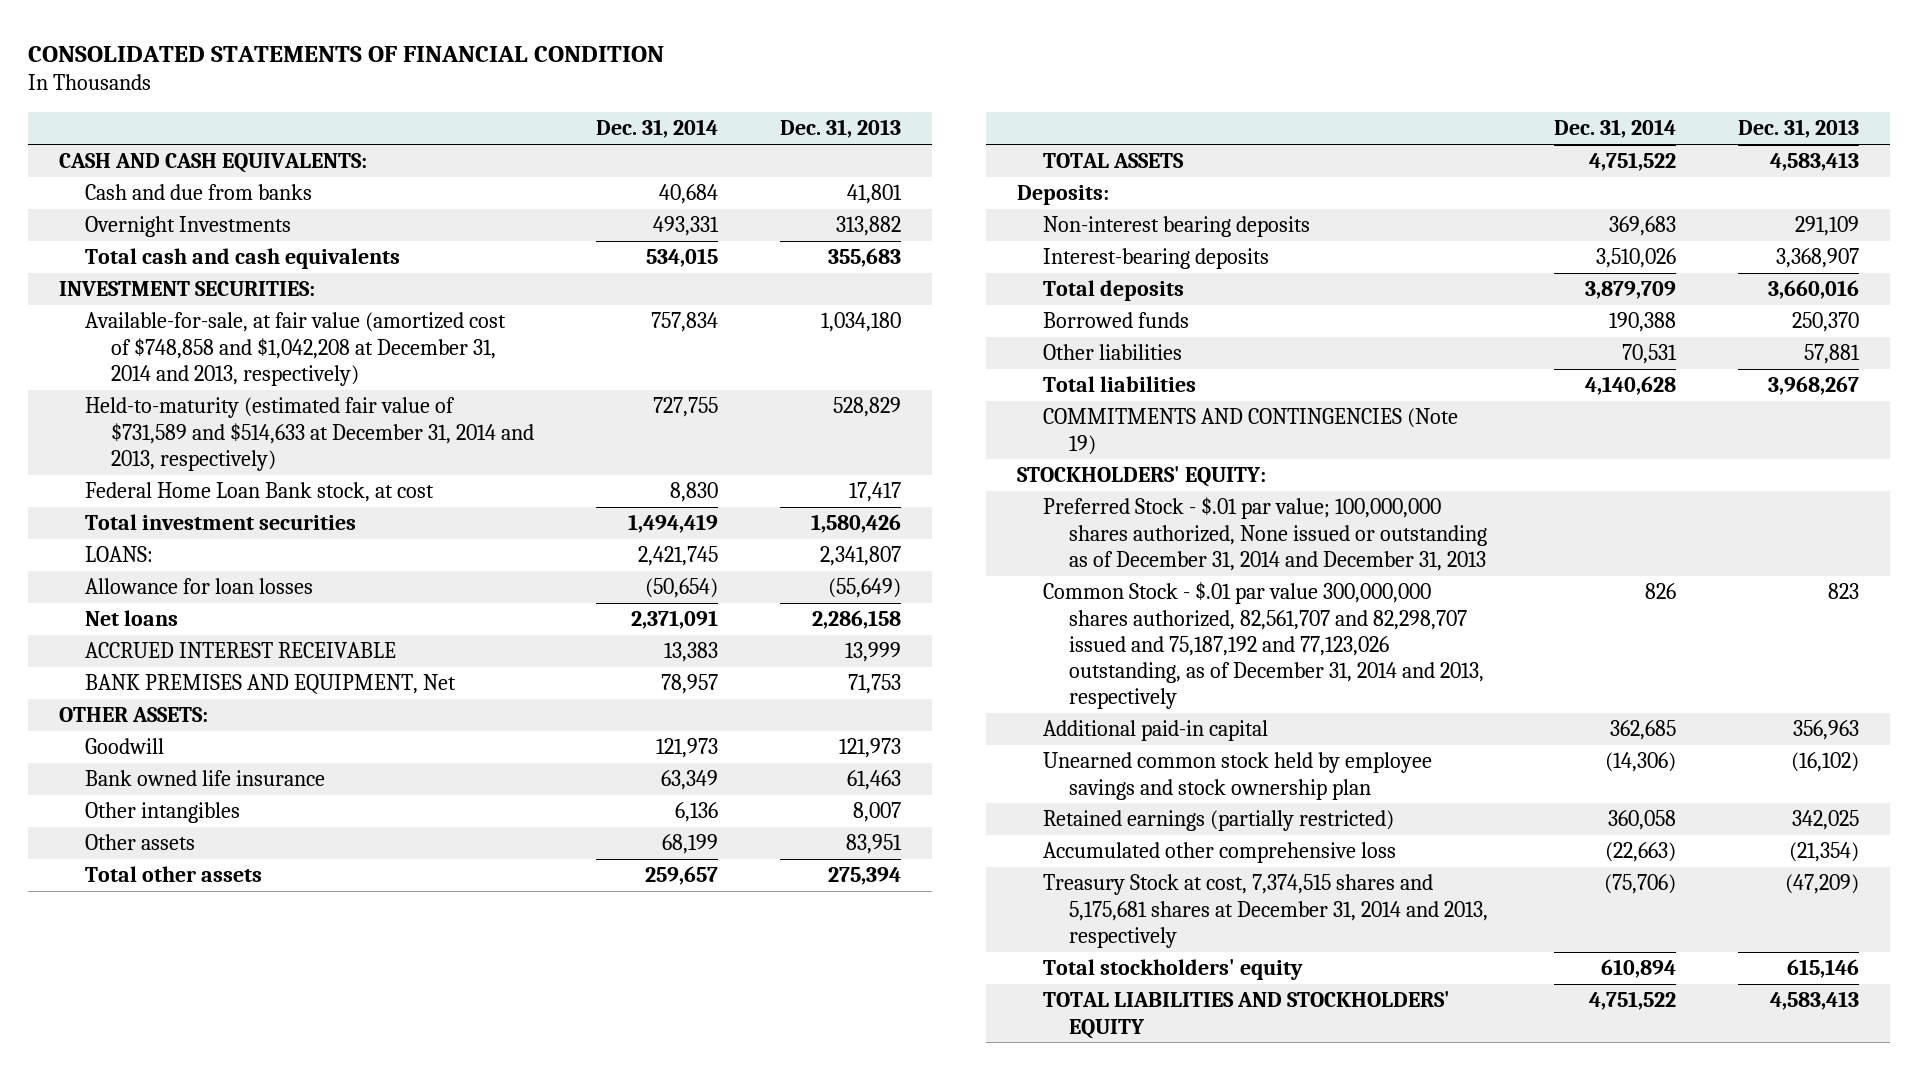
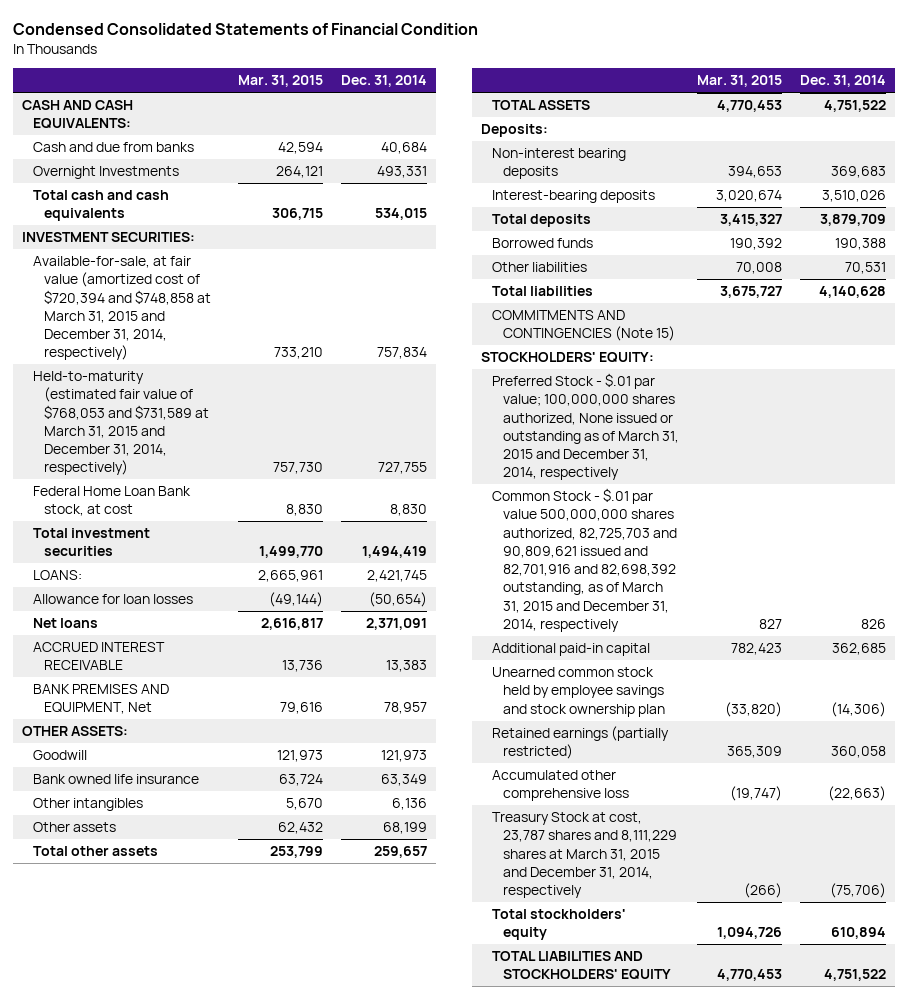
[28,45,665,62] CONSOLIDATED STATEMENTS OF FINANCIAL CONDITION -> [13,22,479,35] Condensed Consolidated Statements of Financial Condition
[780,119,902,139] Dec. 31, 2013 -> none
none -> [238,75,324,88] Mar. 31, 2015
[85,312,507,386] Available-for-sale, at fair value (amortized cost of $748,858 and $1,042,208 at December 31, 2014 and 2013, respectively) -> [33,256,212,361] Available-for-sale, at fair value (amortized cost of $720,394 and $748,858 at March 31, 2015 and December 31, 2014, respectively)
[85,397,534,471] Held-to-maturity (estimated fair value of $731,589 and $514,633 at December 31, 2014 and 2013, respectively) -> [33,371,210,476] Held-to-maturity (estimated fair value of $768,053 and $731,589 at March 31, 2015 and December 31, 2014, respectively)
[1042,408,1458,455] COMMITMENTS AND CONTINGENCIES (Note 19) -> [491,310,675,342] COMMITMENTS AND CONTINGENCIES (Note 15)
[1042,497,1487,571] Preferred Stock - $.01 par value; 100,000,000 shares authorized, None issued or outstanding as of December 31, 2014 and December 31, 2013 -> [491,373,679,481] Preferred Stock - $.01 par value; 100,000,000 shares authorized, None issued or outstanding as of March 31, 2015 and December 31, 2014, respectively
[1042,582,1484,709] Common Stock - $.01 par value 300,000,000 shares authorized, 82,561,707 and 82,298,707 issued and 75,187,192 and 77,123,026 outstanding, as of December 31, 2014 and 2013, respectively -> [491,488,677,632] Common Stock - $.01 par value 500,000,000 shares authorized, 82,725,703 and 90,809,621 issued and 82,701,916 and 82,698,392 outstanding, as of March 31, 2015 and December 31, 2014, respectively
[1042,874,1488,948] Treasury Stock at cost, 7,374,515 shares and 5,175,681 shares at December 31, 2014 and 2013, respectively -> [491,812,677,899] Treasury Stock at cost, 23,787 shares and 8,111,229 shares at March 31, 2015 and December 31, 2014, respectively

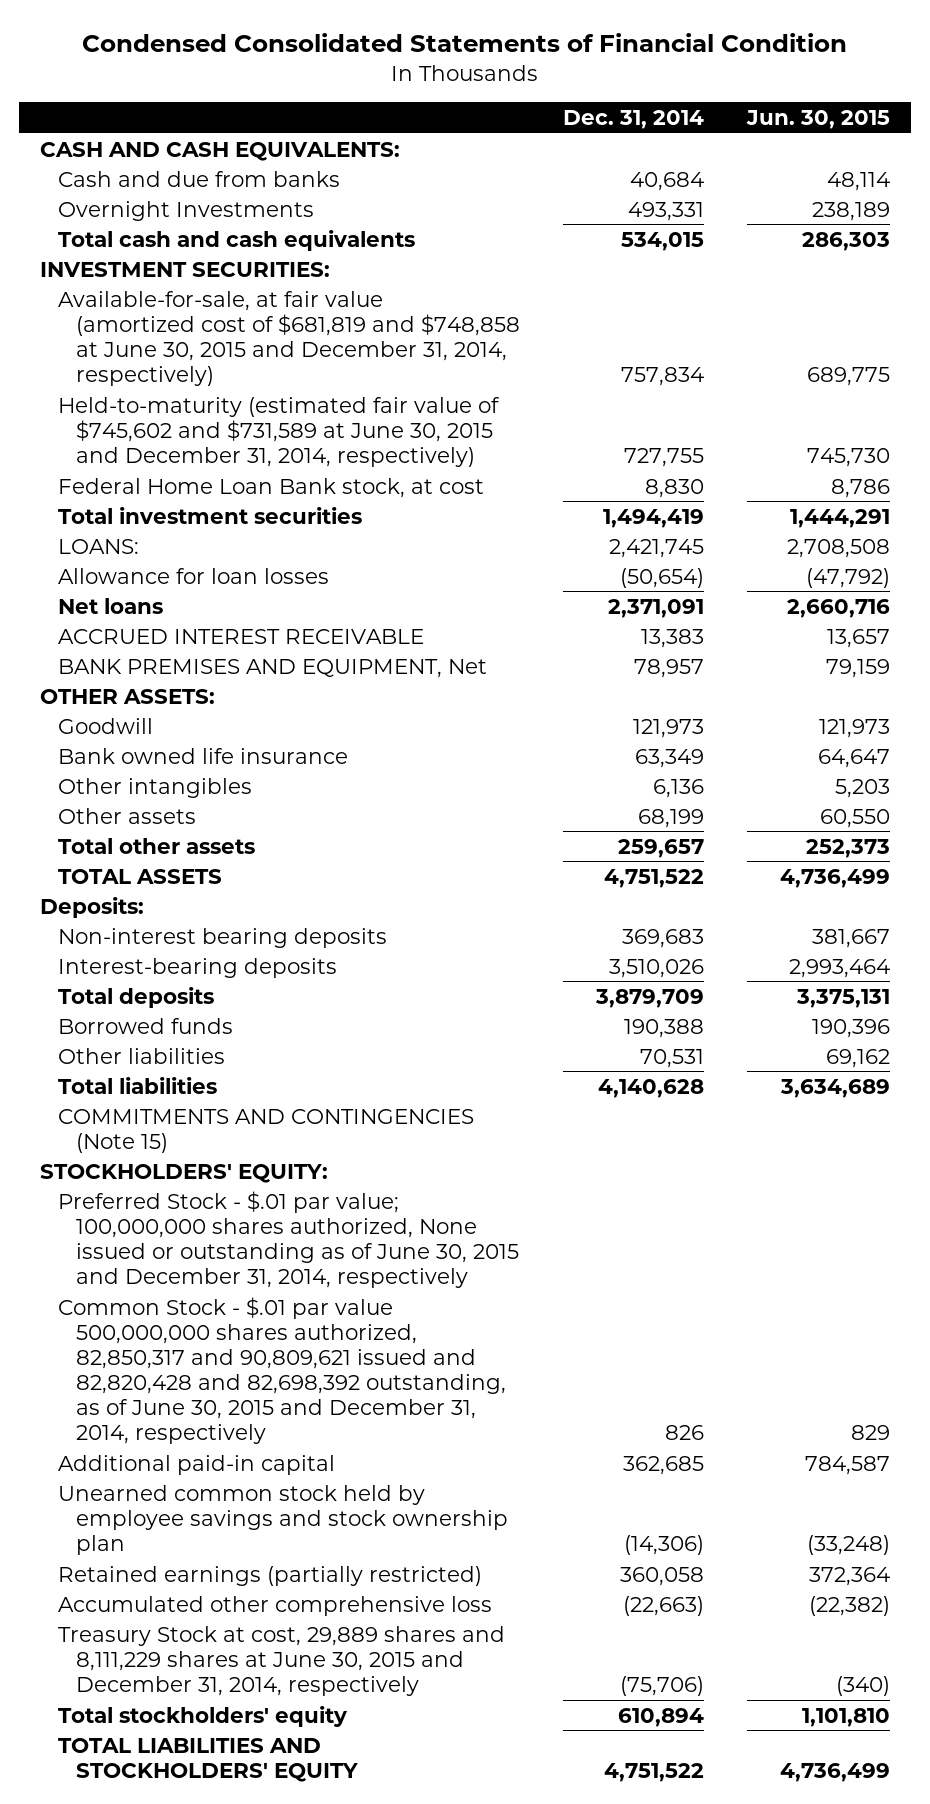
[238,75,324,88] Mar. 31, 2015 -> none
none -> [745,109,890,129] Jun. 30, 2015
[33,256,212,361] Available-for-sale, at fair value (amortized cost of $720,394 and $748,858 at March 31, 2015 and December 31, 2014, respectively) -> [58,290,520,386] Available-for-sale, at fair value (amortized cost of $681,819 and $748,858 at June 30, 2015 and December 31, 2014, respectively)
[33,371,210,476] Held-to-maturity (estimated fair value of $768,053 and $731,589 at March 31, 2015 and December 31, 2014, respectively) -> [58,396,501,467] Held-to-maturity (estimated fair value of $745,602 and $731,589 at June 30, 2015 and December 31, 2014, respectively)
[491,373,679,481] Preferred Stock - $.01 par value; 100,000,000 shares authorized, None issued or outstanding as of March 31, 2015 and December 31, 2014, respectively -> [58,1190,519,1288] Preferred Stock - $.01 par value; 100,000,000 shares authorized, None issued or outstanding as of June 30, 2015 and December 31, 2014, respectively
[491,488,677,632] Common Stock - $.01 par value 500,000,000 shares authorized, 82,725,703 and 90,809,621 issued and 82,701,916 and 82,698,392 outstanding, as of March 31, 2015 and December 31, 2014, respectively -> [58,1296,506,1445] Common Stock - $.01 par value 500,000,000 shares authorized, 82,850,317 and 90,809,621 issued and 82,820,428 and 82,698,392 outstanding, as of June 30, 2015 and December 31, 2014, respectively
[491,812,677,899] Treasury Stock at cost, 23,787 shares and 8,111,229 shares at March 31, 2015 and December 31, 2014, respectively -> [58,1625,506,1696] Treasury Stock at cost, 29,889 shares and 8,111,229 shares at June 30, 2015 and December 31, 2014, respectively

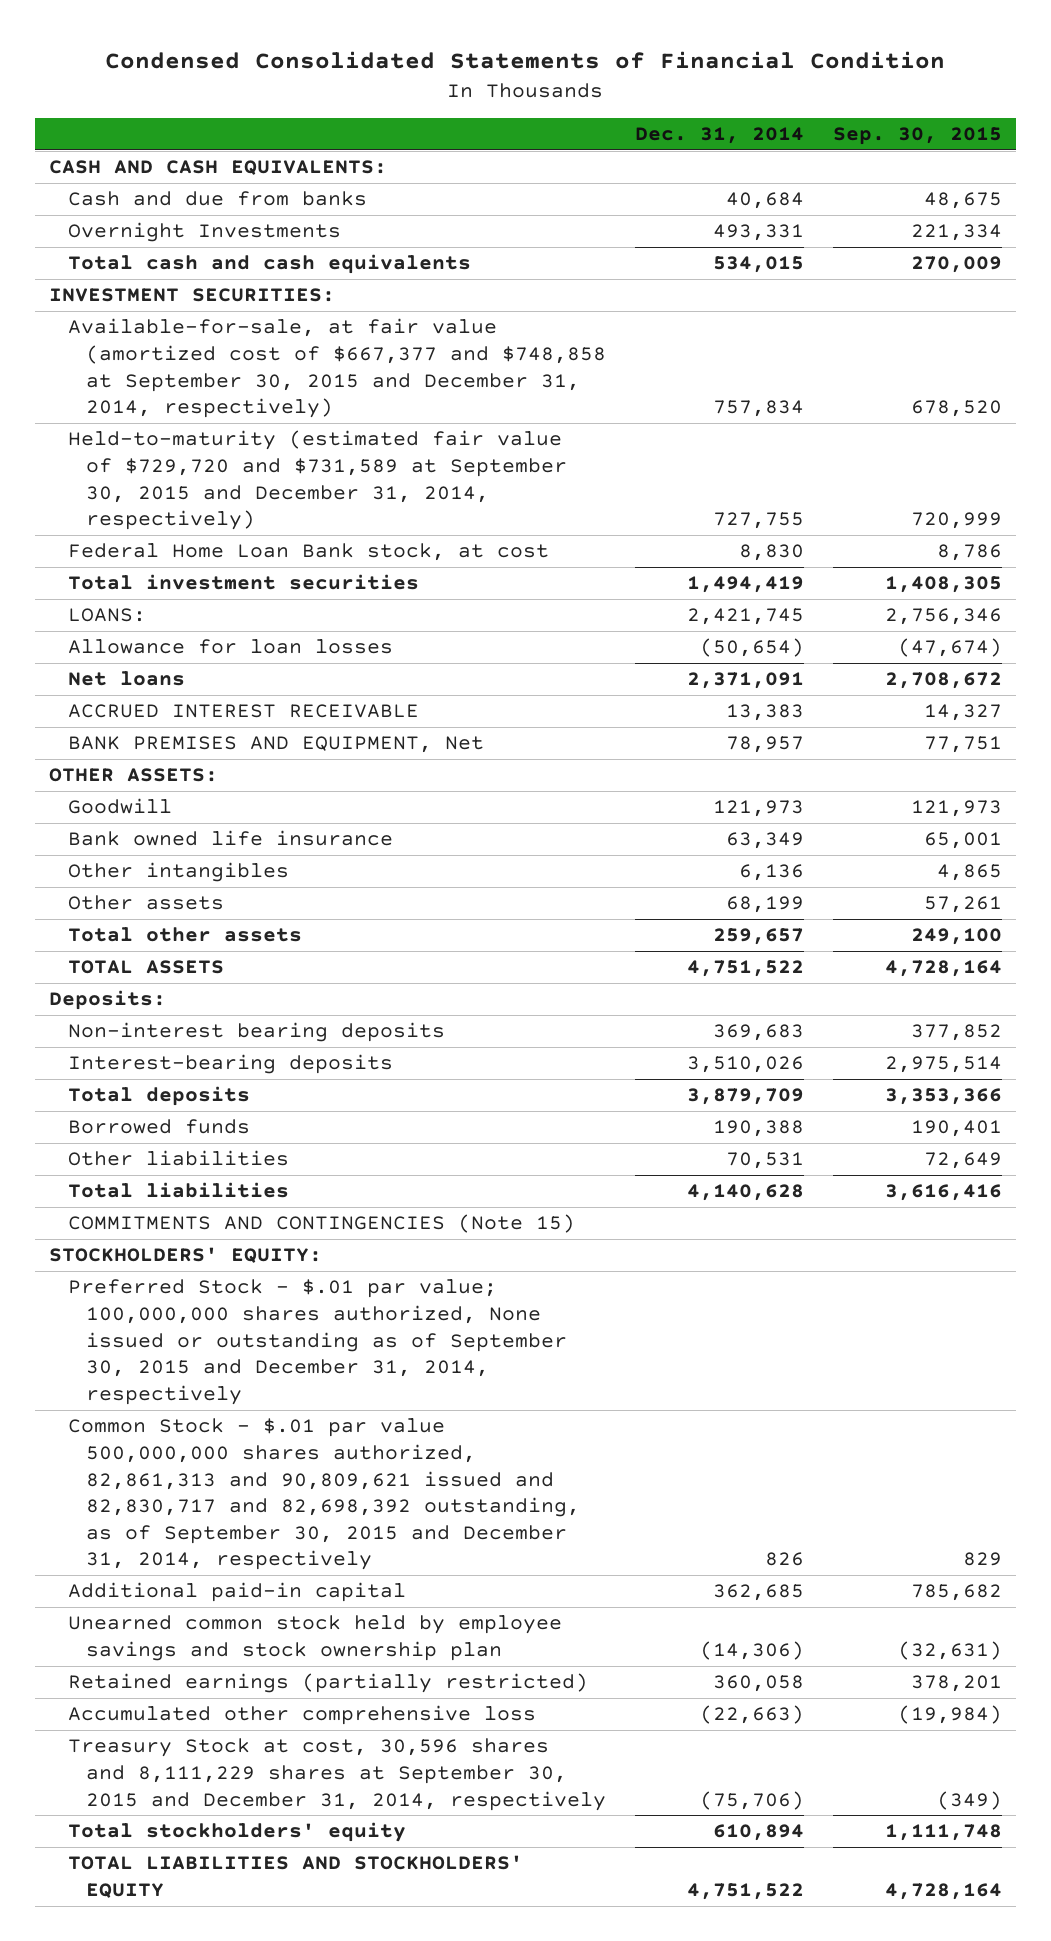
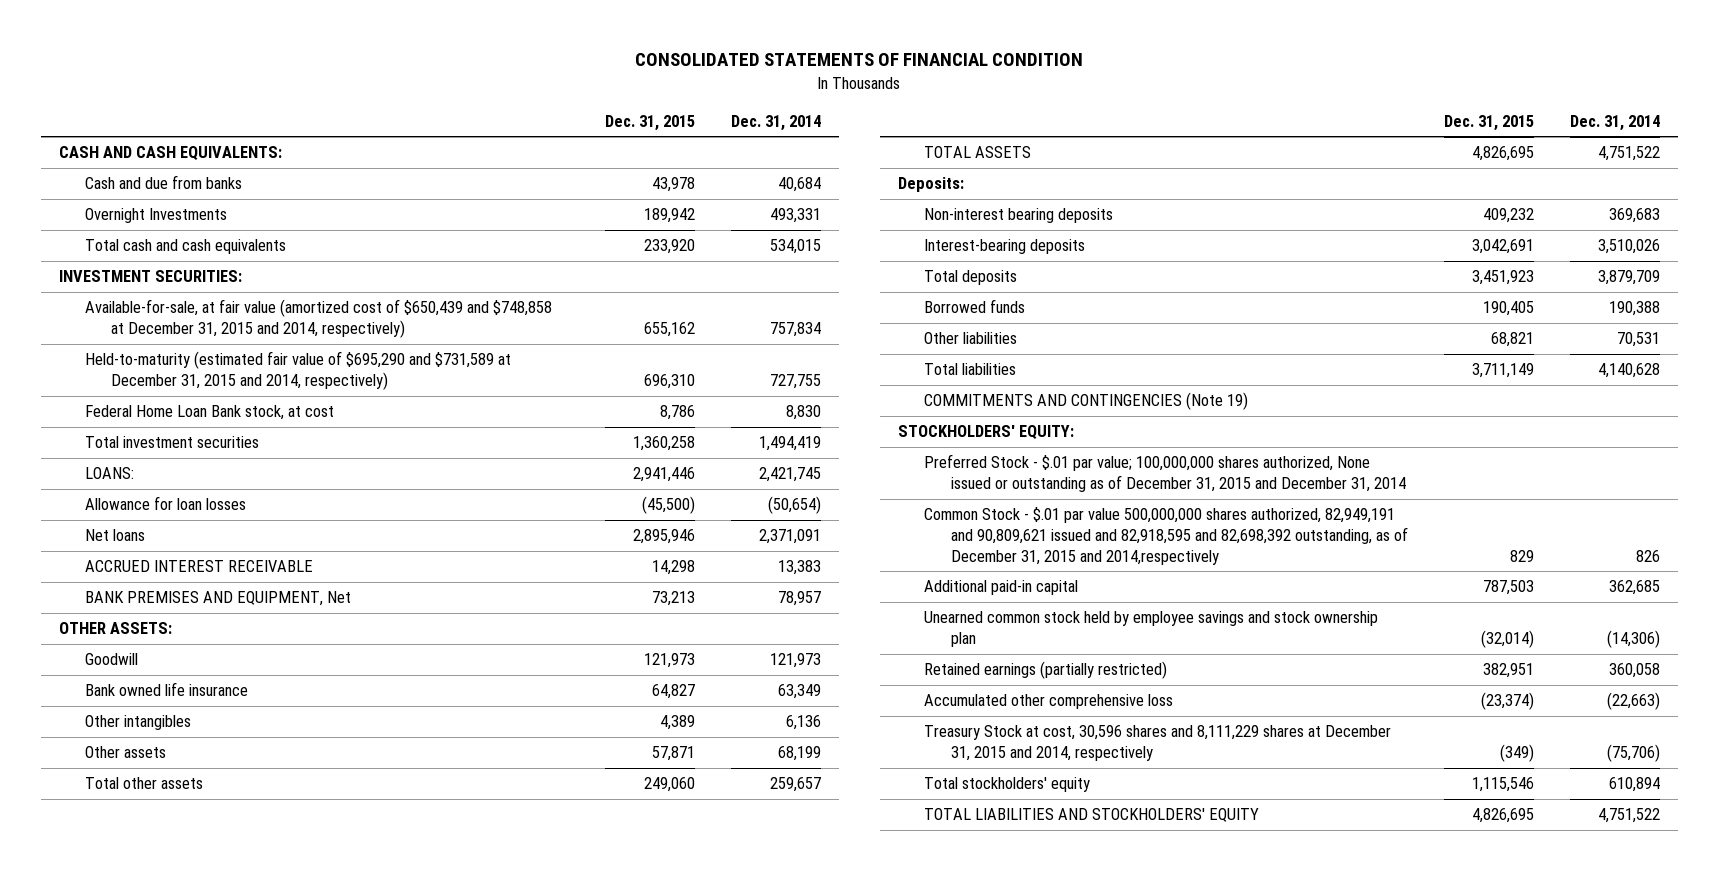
[105,50,946,69] Condensed Consolidated Statements of Financial Condition -> [635,53,1084,67] CONSOLIDATED STATEMENTS OF FINANCIAL CONDITION
[832,127,1002,146] Sep. 30, 2015 -> none
none -> [604,114,695,131] Dec. 31, 2015
[67,318,607,419] Available-for-sale, at fair value (amortized cost of $667,377 and $748,858 at September 30, 2015 and December 31, 2014, respectively) -> [85,299,553,338] Available-for-sale, at fair value (amortized cost of $650,439 and $748,858 at December 31, 2015 and 2014, respectively)
[67,430,568,531] Held-to-maturity (estimated fair value of $729,720 and $731,589 at September 30, 2015 and December 31, 2014, respectively) -> [85,351,512,390] Held-to-maturity (estimated fair value of $695,290 and $731,589 at December 31, 2015 and 2014, respectively)
[67,1214,575,1234] COMMITMENTS AND CONTINGENCIES (Note 15) -> [924,392,1249,411] COMMITMENTS AND CONTINGENCIES (Note 19)
[67,1279,568,1405] Preferred Stock - $.01 par value; 100,000,000 shares authorized, None issued or outstanding as of September 30, 2015 and December 31, 2014, respectively -> [924,454,1406,492] Preferred Stock - $.01 par value; 100,000,000 shares authorized, None issued or outstanding as of December 31, 2015 and December 31, 2014
[67,1418,581,1571] Common Stock - $.01 par value 500,000,000 shares authorized, 82,861,313 and 90,809,621 issued and 82,830,717 and 82,698,392 outstanding, as of September 30, 2015 and December 31, 2014, respectively -> [924,507,1408,565] Common Stock - $.01 par value 500,000,000 shares authorized, 82,949,191 and 90,809,621 issued and 82,918,595 and 82,698,392 outstanding, as of December 31, 2015 and 2014,respectively
[67,1738,607,1811] Treasury Stock at cost, 30,596 shares and 8,111,229 shares at September 30, 2015 and December 31, 2014, respectively -> [924,725,1392,761] Treasury Stock at cost, 30,596 shares and 8,111,229 shares at December 31, 2015 and 2014, respectively

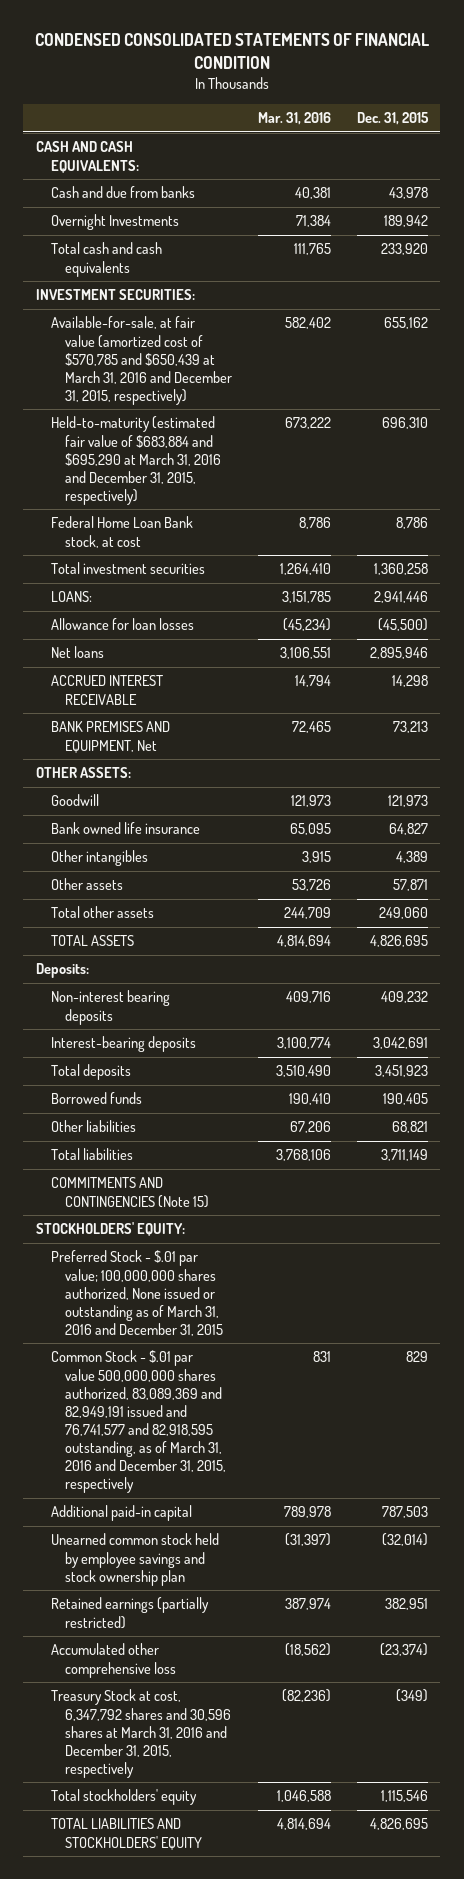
[635,53,1084,67] CONSOLIDATED STATEMENTS OF FINANCIAL CONDITION -> [34,33,430,70] CONDENSED CONSOLIDATED STATEMENTS OF FINANCIAL CONDITION
[730,114,821,131] Dec. 31, 2014 -> none
none -> [257,112,331,126] Mar. 31, 2016
[85,299,553,338] Available-for-sale, at fair value (amortized cost of $650,439 and $748,858 at December 31, 2015 and 2014, respectively) -> [50,316,233,405] Available-for-sale, at fair value (amortized cost of $570,785 and $650,439 at March 31, 2016 and December 31, 2015, respectively)
[85,351,512,390] Held-to-maturity (estimated fair value of $695,290 and $731,589 at December 31, 2015 and 2014, respectively) -> [50,416,222,505] Held-to-maturity (estimated fair value of $683,884 and $695,290 at March 31, 2016 and December 31, 2015, respectively)
[924,392,1249,411] COMMITMENTS AND CONTINGENCIES (Note 19) -> [50,1177,210,1208] COMMITMENTS AND CONTINGENCIES (Note 15)
[924,454,1406,492] Preferred Stock - $.01 par value; 100,000,000 shares authorized, None issued or outstanding as of December 31, 2015 and December 31, 2014 -> [50,1250,224,1336] Preferred Stock - $.01 par value; 100,000,000 shares authorized, None issued or outstanding as of March 31, 2016 and December 31, 2015
[924,507,1408,565] Common Stock - $.01 par value 500,000,000 shares authorized, 82,949,191 and 90,809,621 issued and 82,918,595 and 82,698,392 outstanding, as of December 31, 2015 and 2014,respectively -> [50,1350,227,1493] Common Stock - $.01 par value 500,000,000 shares authorized, 83,089,369 and 82,949,191 issued and 76,741,577 and 82,918,595 outstanding, as of March 31, 2016 and December 31, 2015, respectively
[924,725,1392,761] Treasury Stock at cost, 30,596 shares and 8,111,229 shares at December 31, 2015 and 2014, respectively -> [50,1689,232,1778] Treasury Stock at cost, 6,347,792 shares and 30,596 shares at March 31, 2016 and December 31, 2015, respectively

